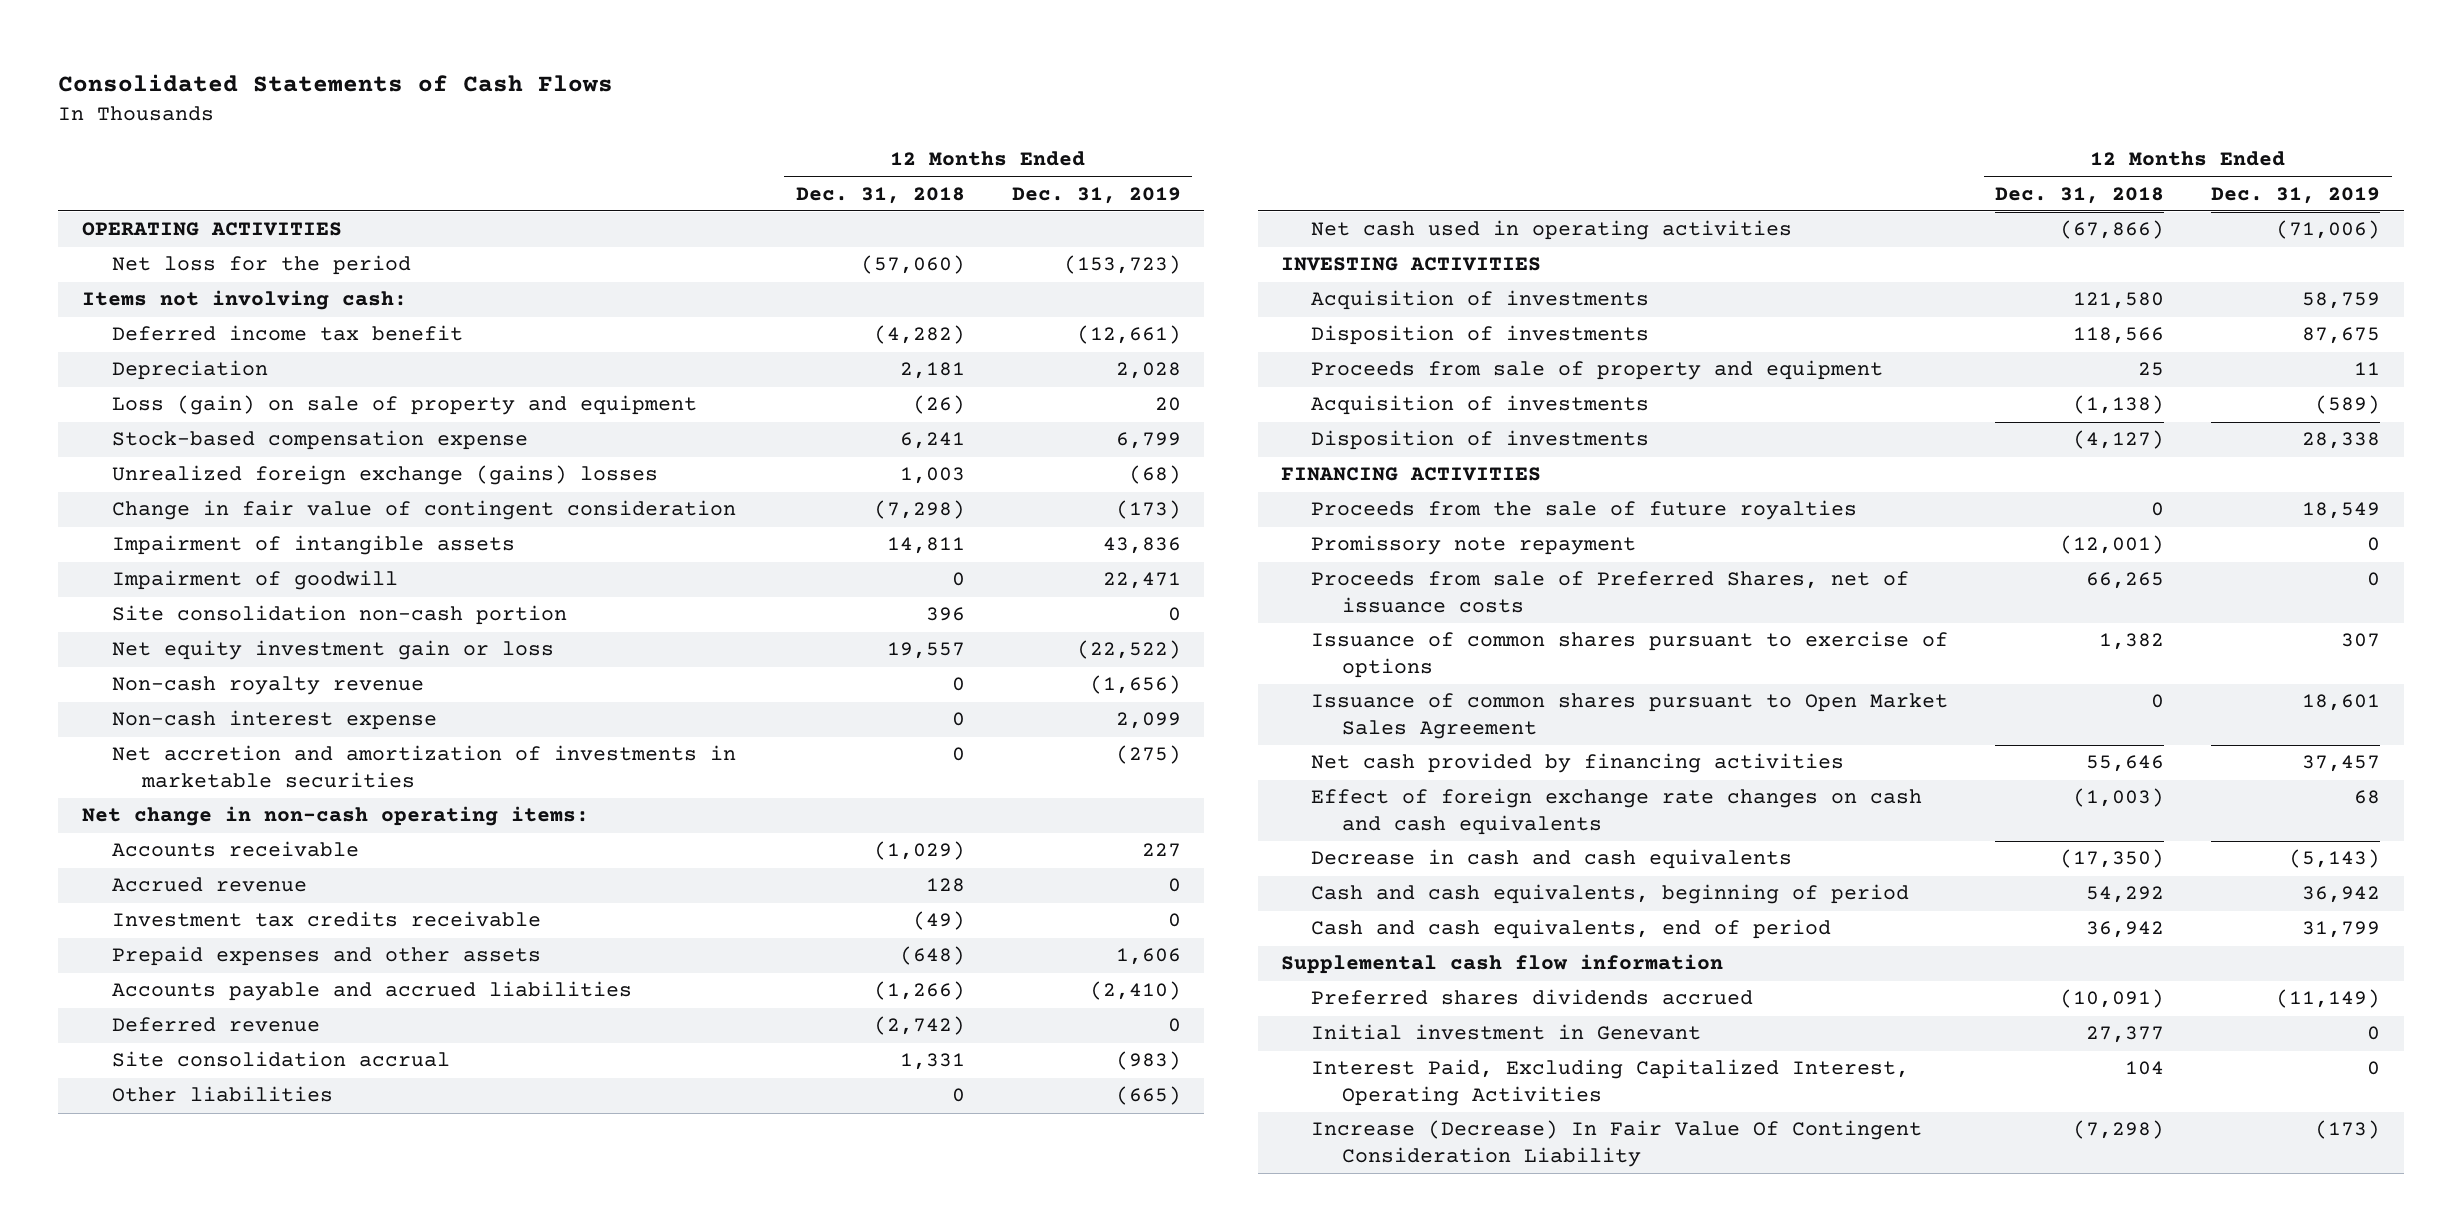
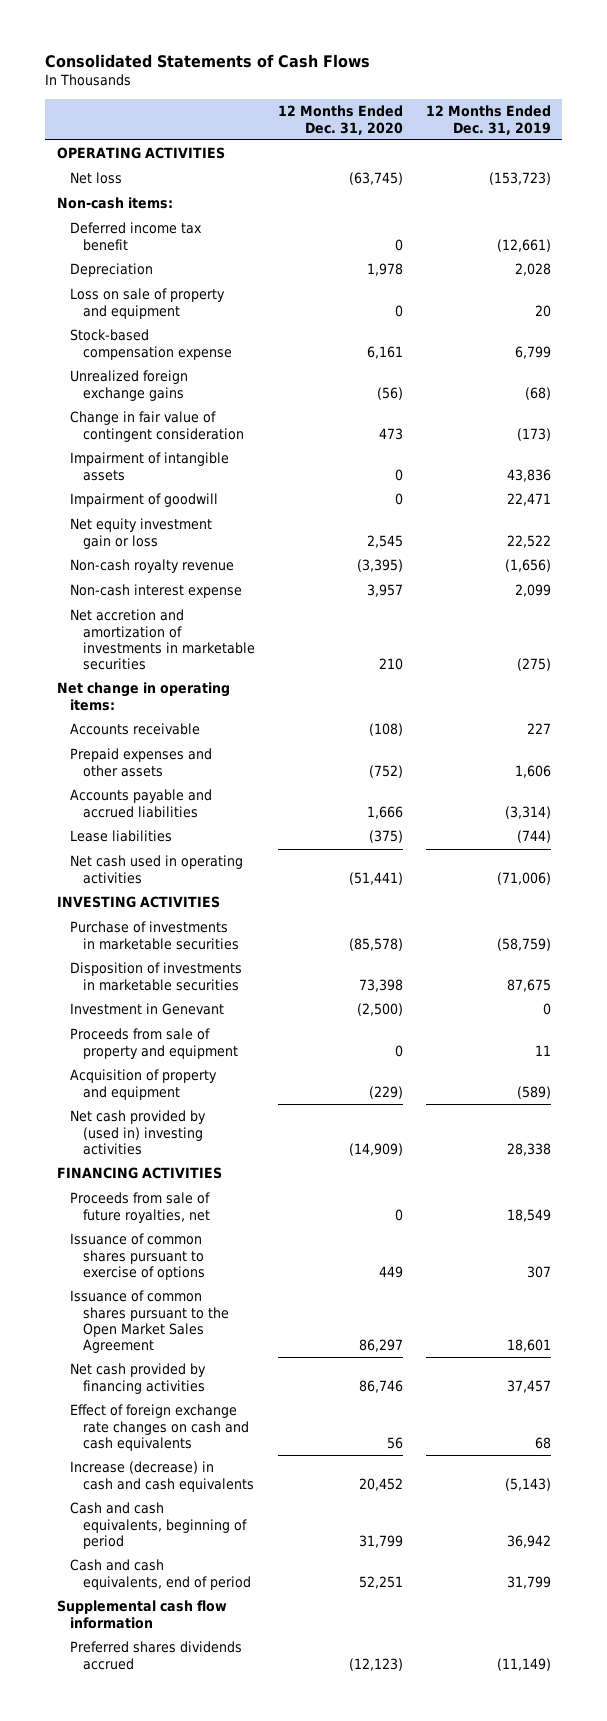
[795,186,965,204] Dec. 31, 2018 -> none
none -> [277,105,403,135] 12 Months Ended Dec. 31, 2020
[112,255,412,276] Net loss for the period -> [69,172,122,185] Net loss
[81,290,407,311] Items not involving cash: -> [56,197,173,210] Non-cash items:
[112,395,698,416] Loss (gain) on sale of property and equipment -> [69,288,225,319] Loss on sale of property and equipment
[112,465,659,486] Unrealized foreign exchange (gains) losses -> [69,370,188,401] Unrealized foreign exchange gains
[112,605,568,626] Site consolidation non-cash portion -> none
[1076,640,1181,660] (22,522) -> [506,534,551,548] 22,522
[81,806,589,827] Net change in non-cash operating items: -> [56,682,230,711] Net change in operating items:
[112,877,308,893] Accrued revenue -> none
[112,911,542,928] Investment tax credits receivable -> none
[112,1017,321,1033] Deferred revenue -> none
[112,1051,451,1068] Site consolidation accrual -> none
[1089,981,1181,1001] (2,410) -> [504,805,551,819] (3,314)
[112,1086,334,1103] Other liabilities -> [69,830,172,843] Lease liabilities
[1115,1086,1181,1106] (665) -> [516,830,551,844] (744)
[1311,290,1650,311] Acquisition of investments -> [69,921,240,950] Purchase of investments in marketable securities
[2302,292,2381,310] 58,759 -> [496,937,551,951] (58,759)
[1311,325,1650,346] Disposition of investments -> [69,962,242,991] Disposition of investments in marketable securities
none -> [69,1003,224,1016] Investment in Genevant
[1311,395,1650,416] Acquisition of investments -> [69,1069,217,1100] Acquisition of property and equipment
[1311,430,1650,451] Disposition of investments -> [69,1110,206,1155] Net cash provided by (used in) investing activities
[1311,535,1637,556] Promissory note repayment -> none
[1311,571,1910,613] Proceeds from sale of Preferred Shares, net of issuance costs -> none
[1311,500,1858,521] Proceeds from the sale of future royalties -> [69,1192,211,1223] Proceeds from sale of future royalties, net
[1311,693,1949,739] Issuance of common shares pursuant to Open Market Sales Agreement -> [69,1290,230,1353] Issuance of common shares pursuant to the Open Market Sales Agreement
[1311,849,1793,870] Decrease in cash and cash equivalents -> [69,1461,255,1492] Increase (decrease) in cash and cash equivalents
[1311,1024,1702,1041] Initial investment in Genevant -> none
[1311,1059,1910,1106] Interest Paid, Excluding Capitalized Interest, Operating Activities -> none
[1311,1120,1923,1167] Increase (Decrease) In Fair Value Of Contingent Consideration Liability -> none

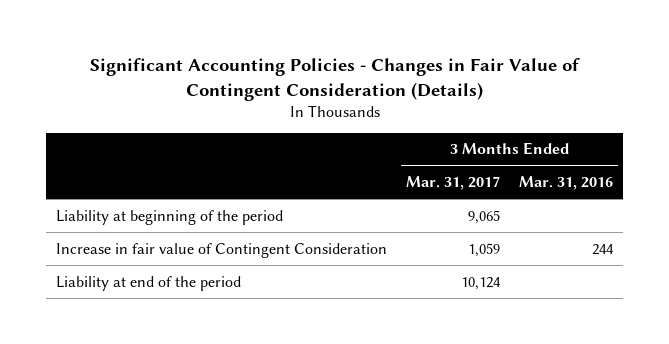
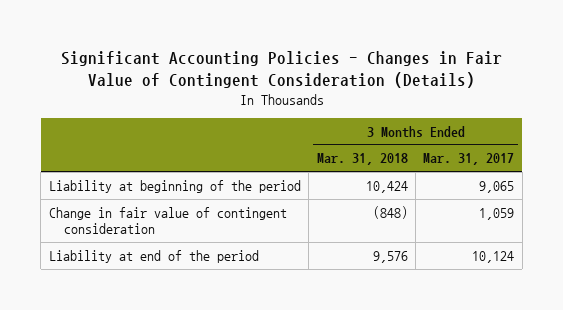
[519,176,614,191] Mar. 31, 2016 -> none
none -> [316,153,408,166] Mar. 31, 2018
[55,242,387,258] Increase in fair value of Contingent Consideration -> [48,206,287,235] Change in fair value of contingent consideration

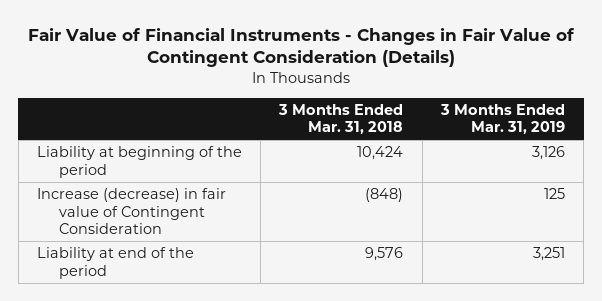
[60,50,502,88] Significant Accounting Policies - Changes in Fair Value of Contingent Consideration (Details) -> [27,27,575,68] Fair Value of Financial Instruments - Changes in Fair Value of Contingent Consideration (Details)
[423,153,515,166] Mar. 31, 2017 -> none
none -> [440,103,566,135] 3 Months Ended Mar. 31, 2019
[48,206,287,235] Change in fair value of contingent consideration -> [36,188,226,234] Increase (decrease) in fair value of Contingent Consideration

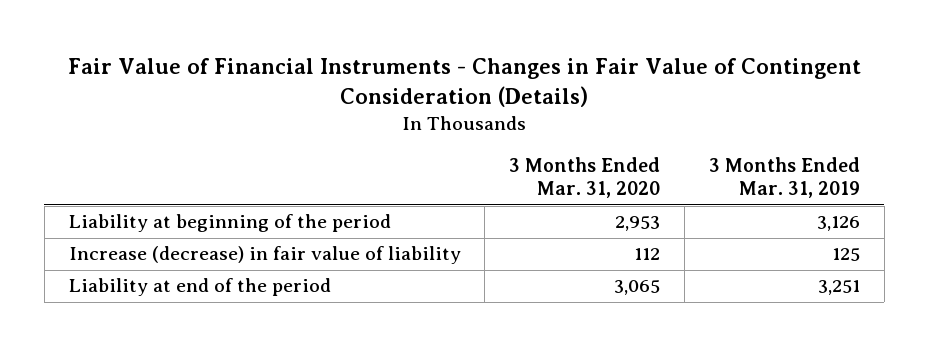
[278,103,404,135] 3 Months Ended Mar. 31, 2018 -> none
none -> [509,156,661,199] 3 Months Ended Mar. 31, 2020
[36,188,226,234] Increase (decrease) in fair value of Contingent Consideration -> [68,246,461,265] Increase (decrease) in fair value of liability

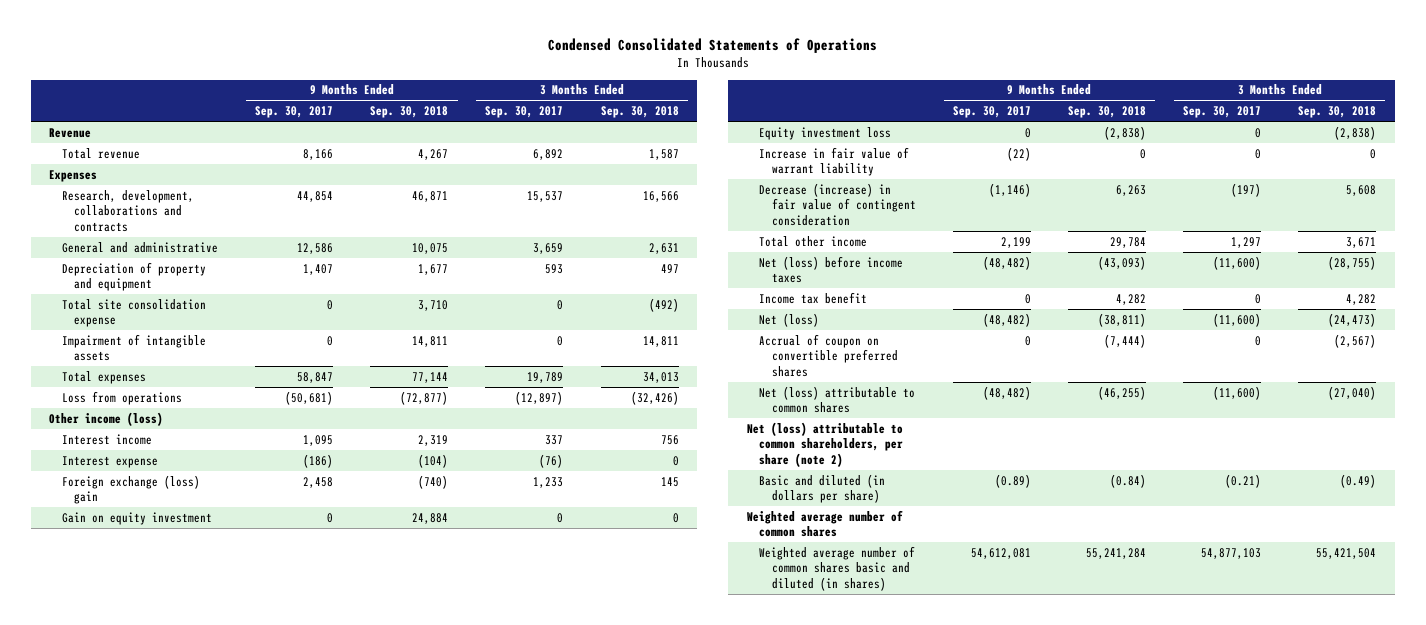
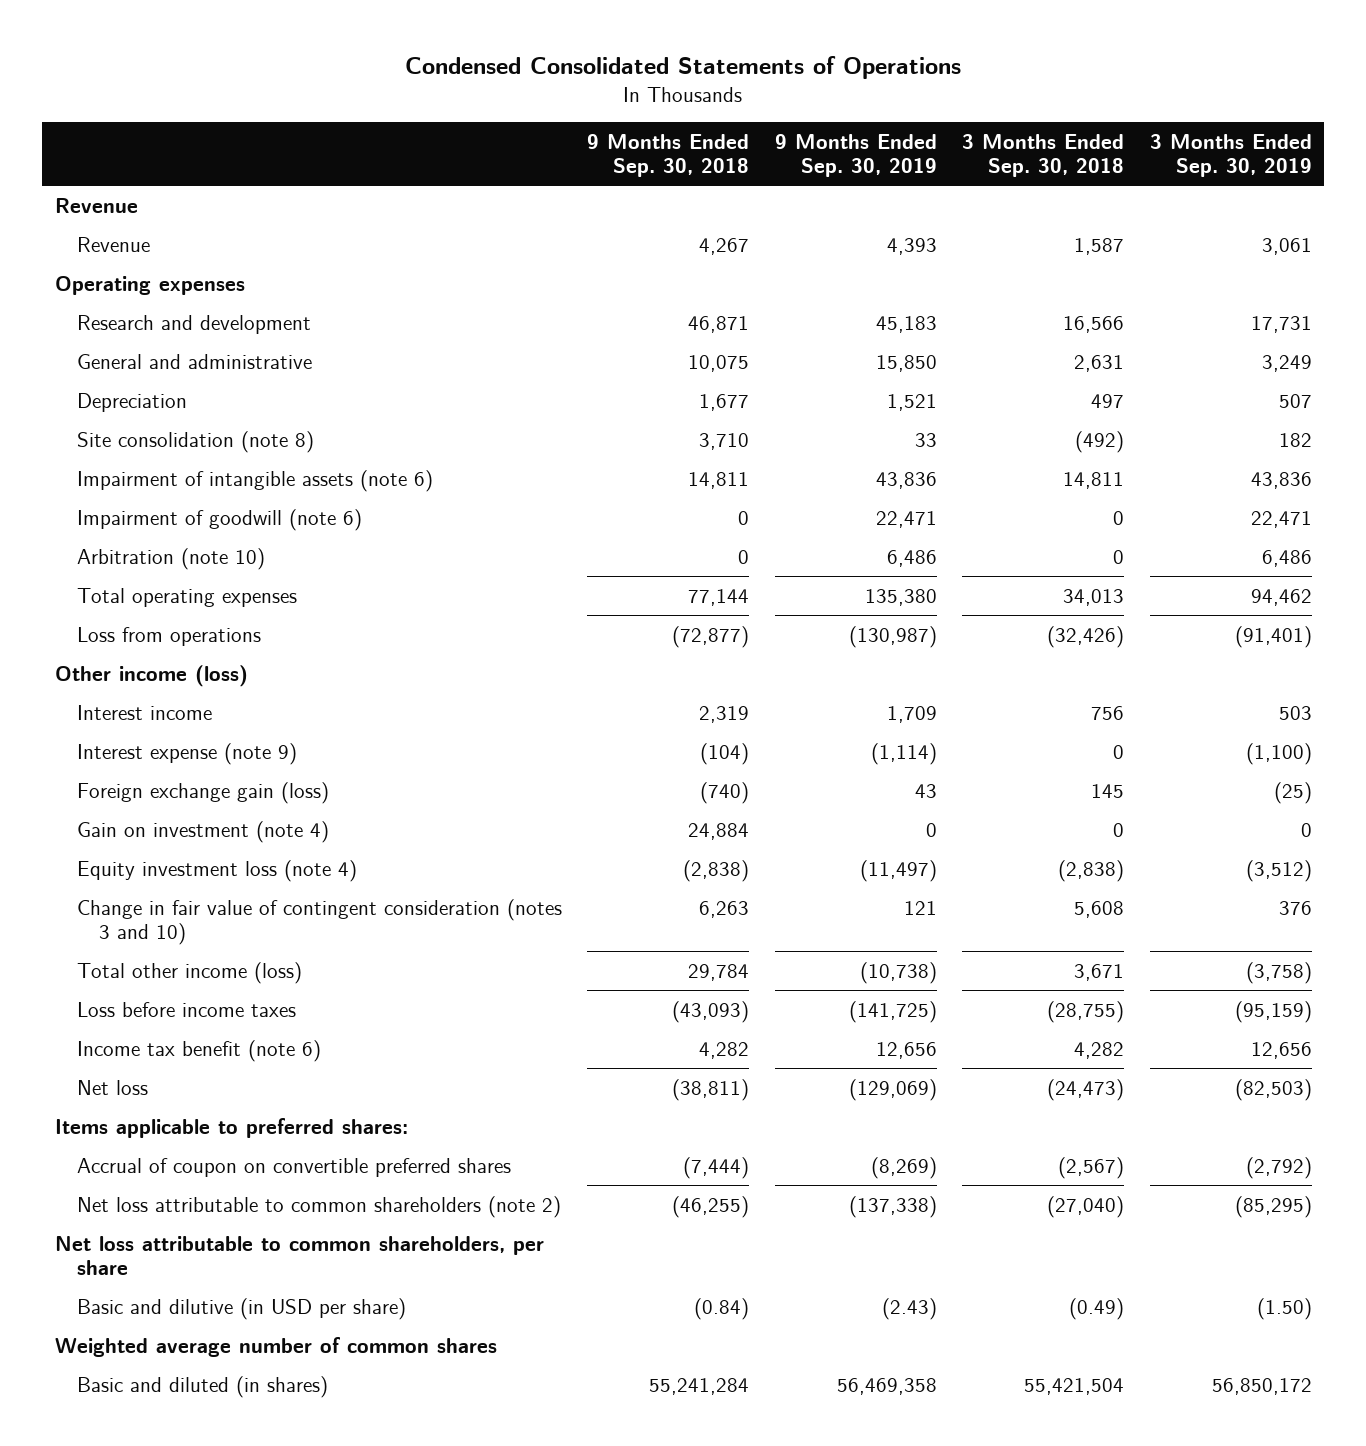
[255,106,334,119] Sep. 30, 2017 -> none
[485,106,564,119] Sep. 30, 2017 -> none
none -> [774,134,937,178] 9 Months Ended Sep. 30, 2019
none -> [1149,134,1312,178] 3 Months Ended Sep. 30, 2019
[61,147,140,159] Total revenue -> [77,236,151,252] Revenue
[49,169,98,182] Expenses -> [54,275,245,295] Operating expenses
[61,189,194,232] Research, development, collaborations and contracts -> [77,314,312,334] Research and development
[61,261,206,292] Depreciation of property and equipment -> [77,392,188,412] Depreciation
[61,298,206,328] Total site consolidation expense -> [77,430,315,453] Site consolidation (note 8)
[61,333,206,362] Impairment of intangible assets -> [77,469,434,492] Impairment of intangible assets (note 6)
none -> [77,508,363,531] Impairment of goodwill (note 6)
none -> [77,547,266,570] Arbitration (note 10)
[61,370,146,384] Total expenses -> [77,587,298,607] Total operating expenses
[759,146,910,177] Increase in fair value of warrant liability -> none
[61,455,158,468] Interest expense -> [77,742,298,765] Interest expense (note 9)
[61,474,200,505] Foreign exchange (loss) gain -> [77,781,330,804] Foreign exchange gain (loss)
[61,511,212,525] Gain on equity investment -> [77,820,330,843] Gain on investment (note 4)
[759,126,892,140] Equity investment loss -> [77,859,358,882] Equity investment loss (note 4)
[759,182,916,226] Decrease (increase) in fair value of contingent consideration -> [77,898,563,945] Change in fair value of contingent consideration (notes 3 and 10)
[759,235,868,247] Total other income -> [77,961,303,984] Total other income (loss)
[759,255,904,284] Net (loss) before income taxes -> [77,1001,297,1017] Loss before income taxes
[759,291,868,304] Income tax benefit -> [77,1039,322,1062] Income tax benefit (note 6)
[759,312,820,327] Net (loss) -> [77,1079,149,1095] Net loss
none -> [54,1117,408,1138] Items applicable to preferred shares:
[759,385,916,414] Net (loss) attributable to common shares -> [77,1195,562,1218] Net loss attributable to common shareholders (note 2)
[746,421,904,467] Net (loss) attributable to common shareholders, per share (note 2) -> [54,1235,544,1275] Net loss attributable to common shareholders, per share
[759,473,886,504] Basic and diluted (in dollars per share) -> [77,1297,407,1320] Basic and dilutive (in USD per share)
[759,545,916,591] Weighted average number of common shares basic and diluted (in shares) -> [77,1375,329,1398] Basic and diluted (in shares)

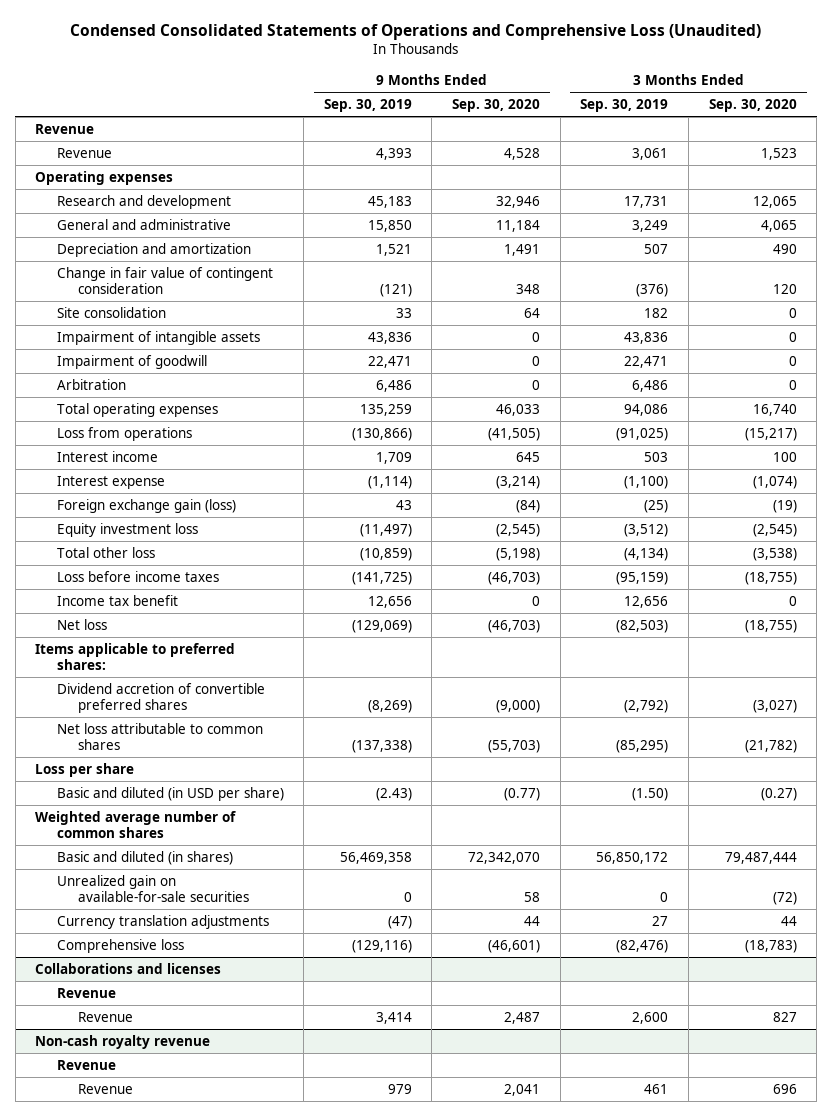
[405,56,962,80] Condensed Consolidated Statements of Operations -> [69,24,761,41] Condensed Consolidated Statements of Operations and Comprehensive Loss (Unaudited)
[587,134,750,178] 9 Months Ended Sep. 30, 2018 -> none
[962,134,1125,178] 3 Months Ended Sep. 30, 2018 -> none
none -> [452,98,541,112] Sep. 30, 2020
none -> [708,98,797,112] Sep. 30, 2020
[54,664,248,687] Other income (loss) -> none
[77,392,188,412] Depreciation -> [56,242,251,257] Depreciation and amortization
none -> [56,266,273,295] Change in fair value of contingent consideration
[77,430,315,453] Site consolidation (note 8) -> [56,306,166,318] Site consolidation
[77,469,434,492] Impairment of intangible assets (note 6) -> [56,330,260,345] Impairment of intangible assets
[77,508,363,531] Impairment of goodwill (note 6) -> [56,354,207,369] Impairment of goodwill
[77,547,266,570] Arbitration (note 10) -> [56,378,126,390] Arbitration
[864,588,937,606] 135,380 -> [359,403,412,416] 135,259
[1250,588,1312,606] 94,462 -> [624,403,669,416] 94,086
[848,625,937,648] (130,987) -> [351,427,412,441] (130,866)
[1234,625,1312,648] (91,401) -> [616,427,669,441] (91,025)
[77,742,298,765] Interest expense (note 9) -> [56,475,165,489] Interest expense
[77,820,330,843] Gain on investment (note 4) -> none
[77,898,563,945] Change in fair value of contingent consideration (notes 3 and 10) -> none
[77,859,358,882] Equity investment loss (note 4) -> [56,522,198,537] Equity investment loss
[77,961,303,984] Total other income (loss) -> [56,546,155,558] Total other loss
[859,961,937,984] (10,738) -> [359,547,412,561] (10,859)
[1245,961,1312,984] (3,758) -> [624,547,669,561] (4,134)
[77,1039,322,1062] Income tax benefit (note 6) -> [56,594,178,606] Income tax benefit
[77,1157,512,1177] Accrual of coupon on convertible preferred shares -> [56,682,265,714] Dividend accretion of convertible preferred shares
[77,1195,562,1218] Net loss attributable to common shareholders (note 2) -> [56,722,263,751] Net loss attributable to common shares
[54,1235,544,1275] Net loss attributable to common shareholders, per share -> [35,762,135,777] Loss per share
[77,1297,407,1320] Basic and dilutive (in USD per share) -> [56,786,284,801] Basic and diluted (in USD per share)
none -> [56,874,249,903] Unrealized gain on available-for-sale securities
none -> [56,914,269,929] Currency translation adjustments
none -> [56,938,184,953] Comprehensive loss
none -> [35,962,222,974] Collaborations and licenses
none -> [56,987,116,998] Revenue
none -> [77,1011,133,1022] Revenue
none -> [35,1034,211,1049] Non-cash royalty revenue
none -> [56,1059,116,1070] Revenue
none -> [77,1083,133,1094] Revenue

